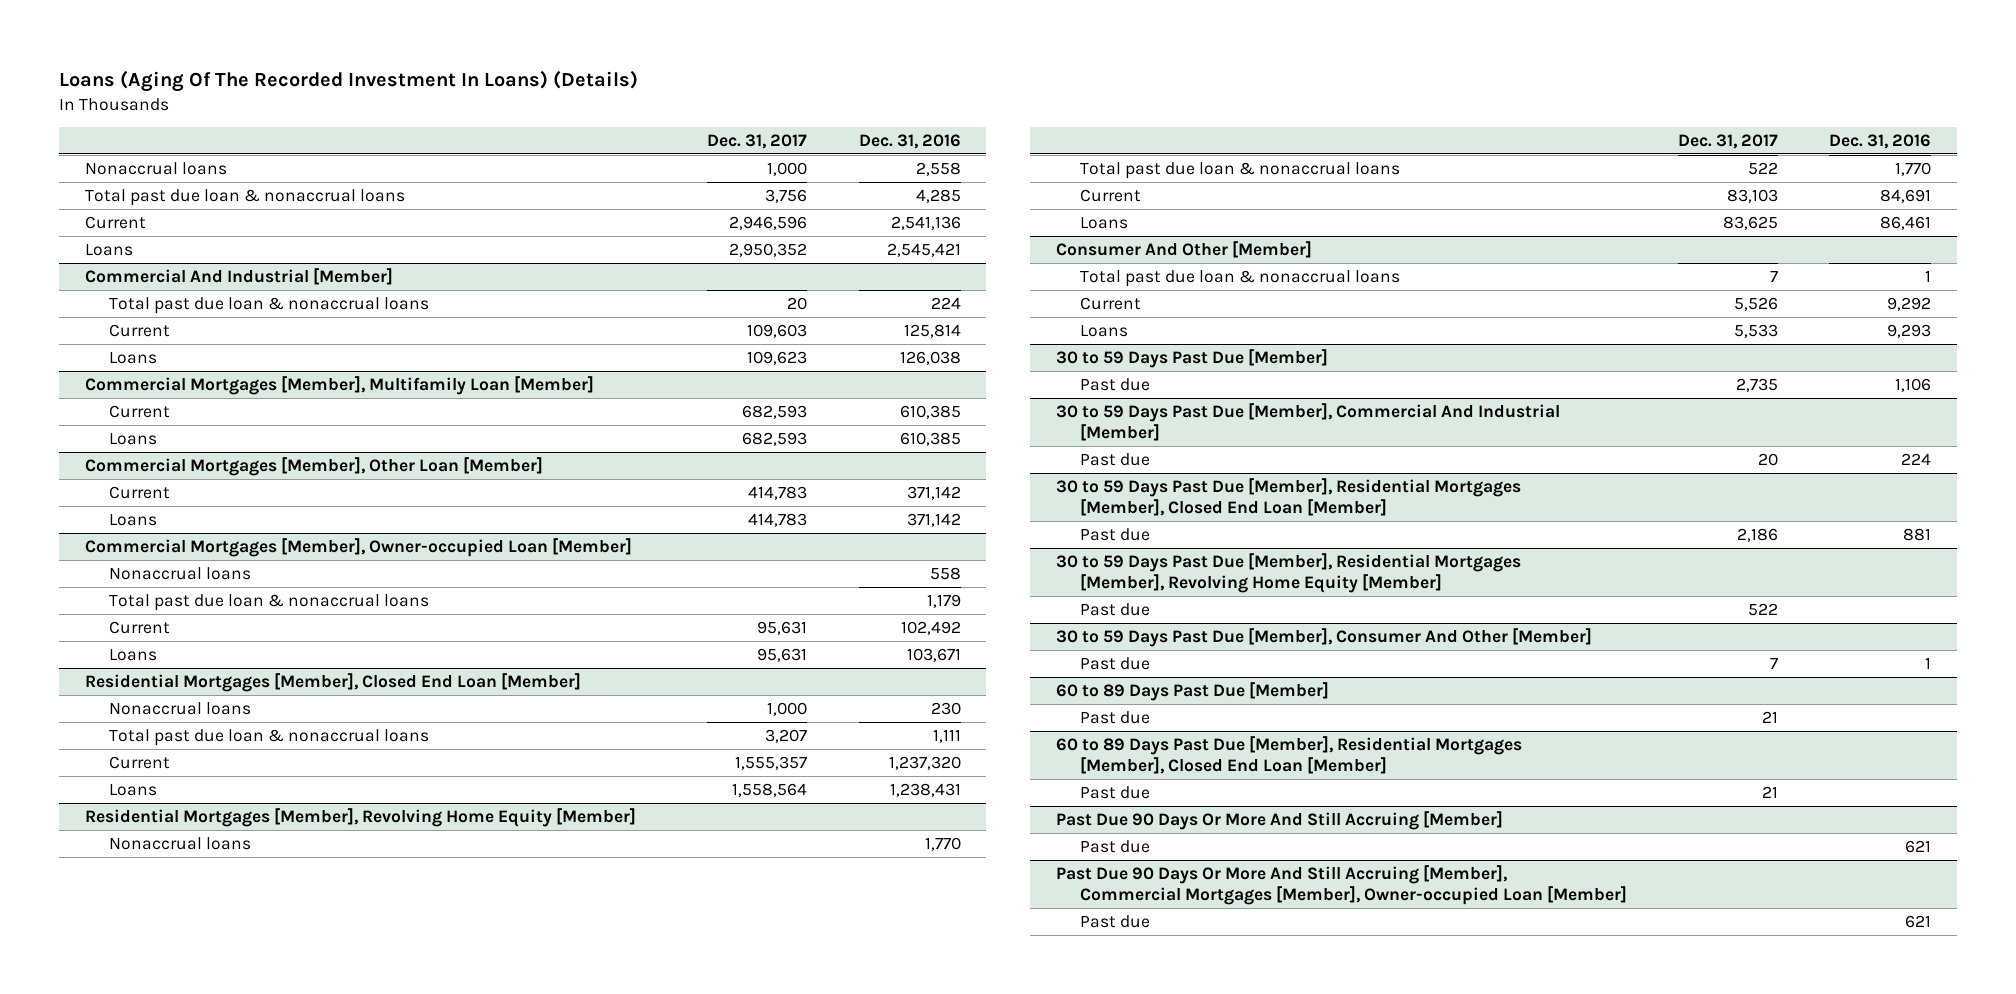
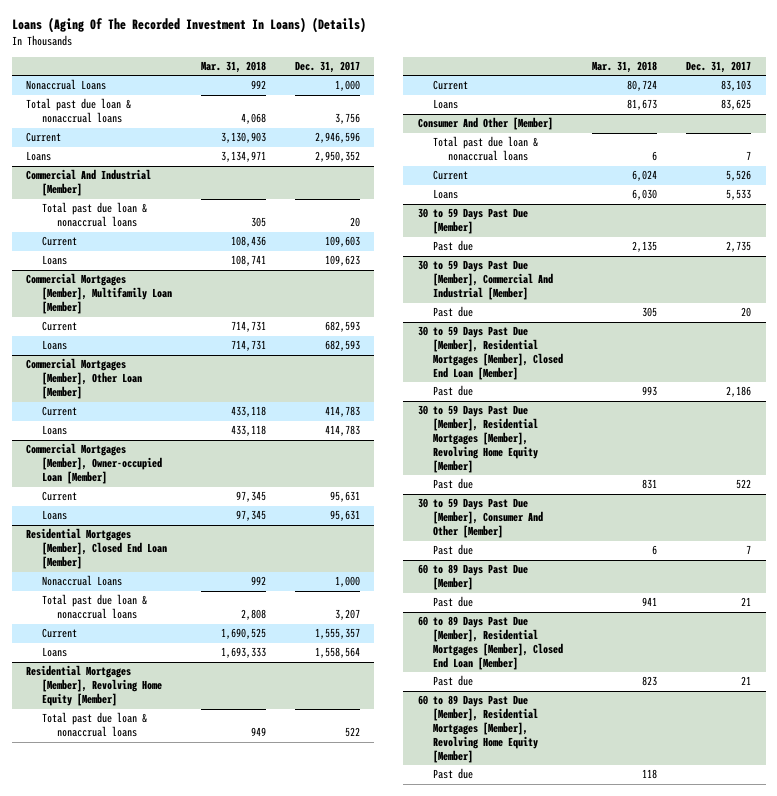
[858,133,961,149] Dec. 31, 2016 -> none
none -> [200,60,266,73] Mar. 31, 2018
[84,161,227,175] Nonaccrual loans -> [26,79,107,91] Nonaccrual Loans
[109,566,252,580] Nonaccrual loans -> none
[109,593,430,611] Total past due loan & nonaccrual loans -> none
[109,701,252,715] Nonaccrual loans -> [41,575,122,587] Nonaccrual Loans
[109,836,252,850] Nonaccrual loans -> none
[1055,810,1503,830] Past Due 90 Days Or More And Still Accruing [Member] -> none
[1079,839,1150,853] Past due -> none
[1055,864,1627,906] Past Due 90 Days Or More And Still Accruing [Member], Commercial Mortgages [Member], Owner-occupied Loan [Member] -> none
none -> [417,695,538,763] 60 to 89 Days Past Due [Member], Residential Mortgages [Member], Revolving Home Equity [Member]

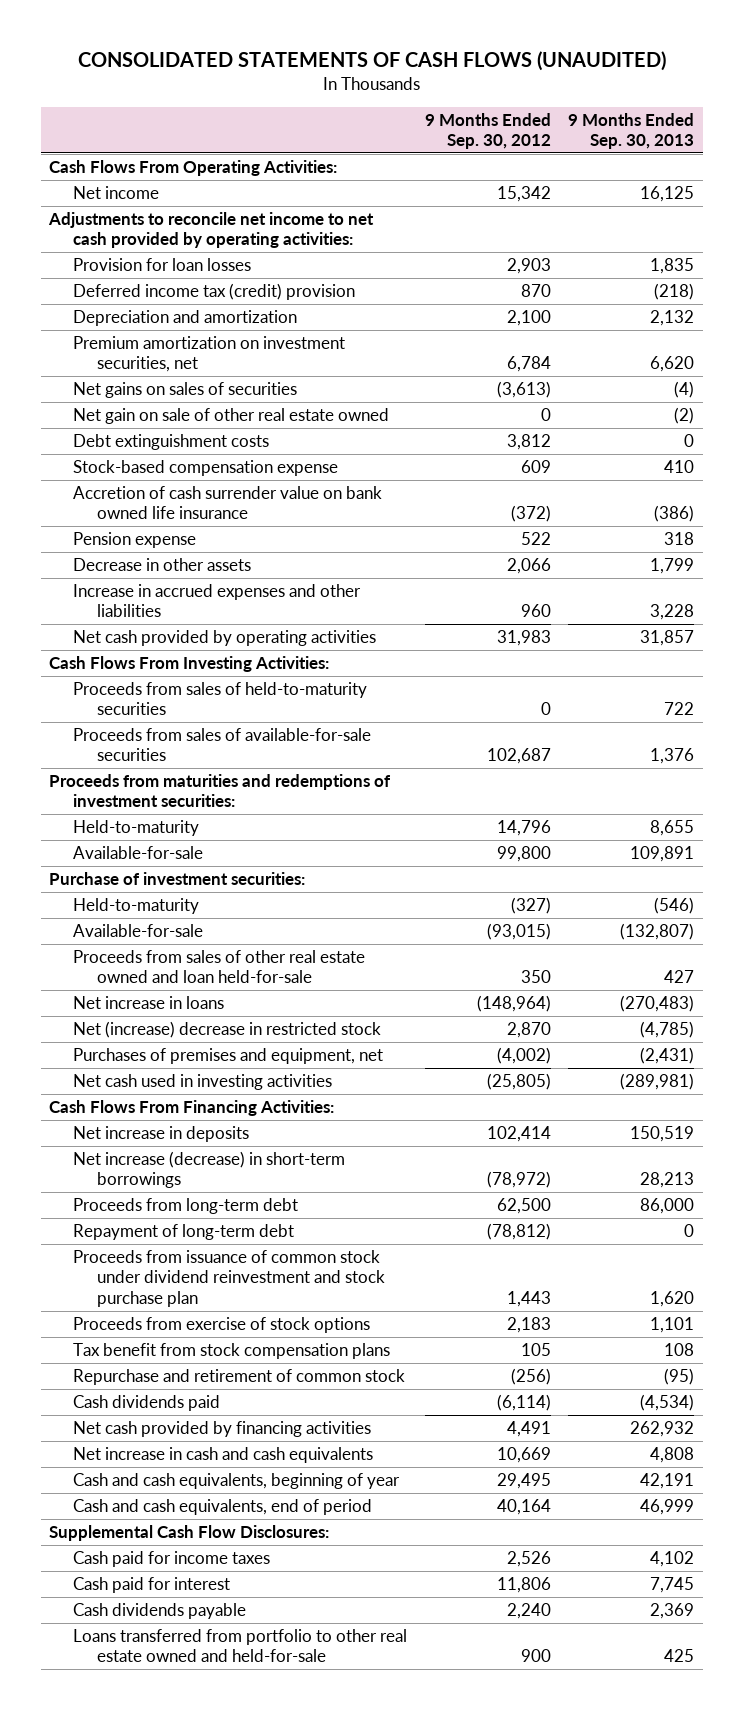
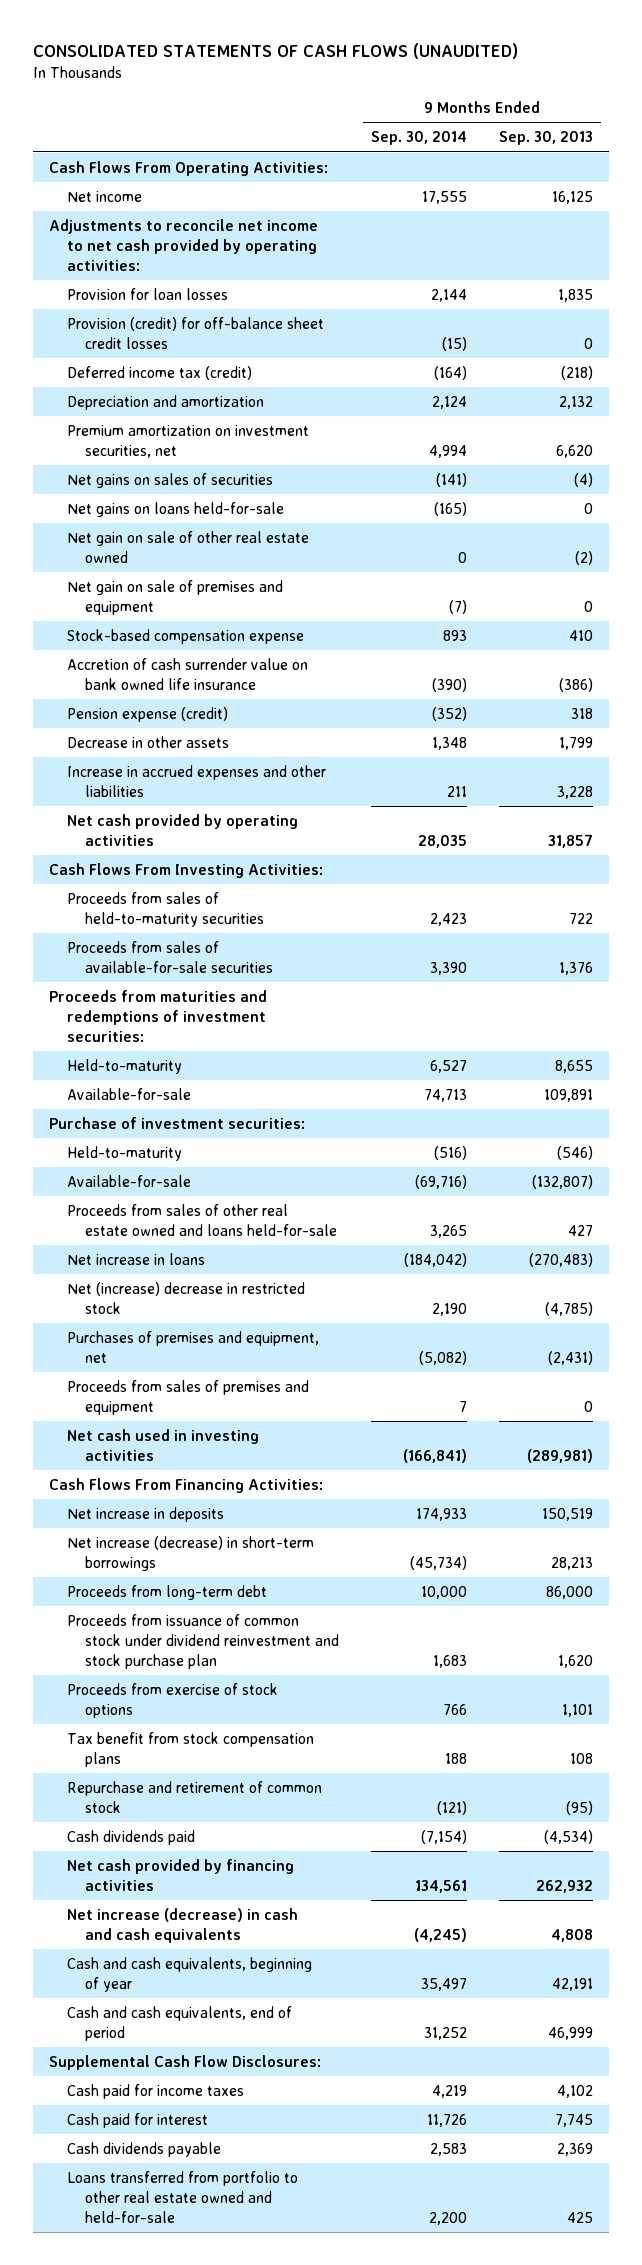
[424,112,551,150] 9 Months Ended Sep. 30, 2012 -> none
none -> [371,131,468,146] Sep. 30, 2014
none -> [67,316,325,349] Provision (credit) for off-balance sheet credit losses
[73,282,356,300] Deferred income tax (credit) provision -> [67,365,253,380] Deferred income tax (credit)
none -> [67,501,285,517] Net gains on loans held-for-sale
[73,433,270,450] Debt extinguishment costs -> none
none -> [67,579,284,615] Net gain on sale of premises and equipment
[73,531,197,548] Pension expense -> [67,706,229,722] Pension expense (credit)
[73,949,366,984] Proceeds from sales of other real estate owned and loan held-for-sale -> [67,1203,338,1236] Proceeds from sales of other real estate owned and loans held-for-sale
none -> [67,1379,310,1415] Proceeds from sales of premises and equipment
[73,1223,295,1240] Repayment of long-term debt -> none
[73,1446,374,1463] Net increase in cash and cash equivalents -> [67,1907,299,1943] Net increase (decrease) in cash and cash equivalents

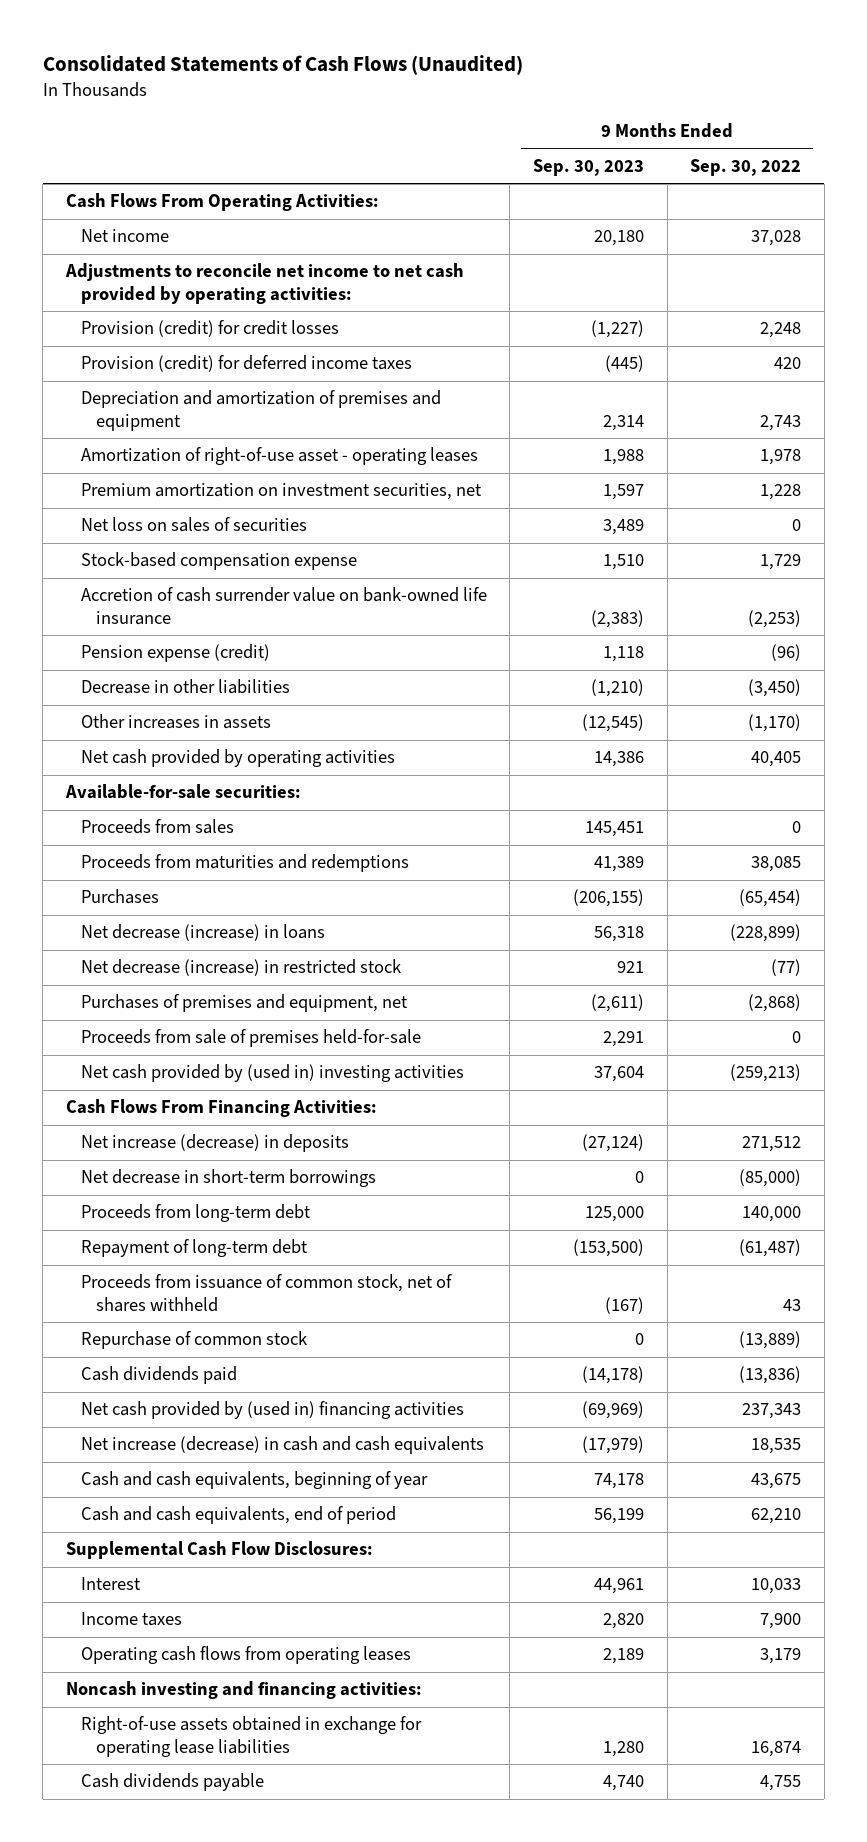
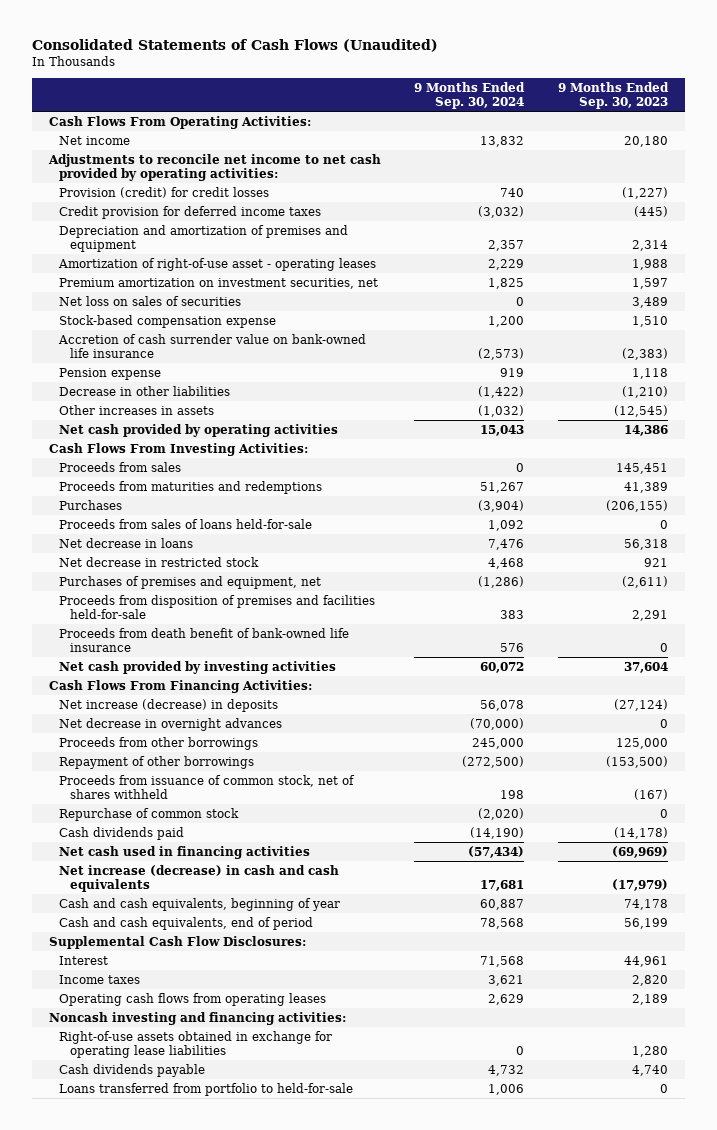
[690,158,802,176] Sep. 30, 2022 -> none
none -> [414,81,526,109] 9 Months Ended Sep. 30, 2024
[80,355,412,373] Provision (credit) for deferred income taxes -> [59,205,322,219] Credit provision for deferred income taxes
[80,644,270,663] Pension expense (credit) -> [59,367,162,380] Pension expense
[64,784,301,800] Available-for-sale securities: -> none
none -> [48,442,308,456] Cash Flows From Investing Activities:
none -> [59,518,313,529] Proceeds from sales of loans held-for-sale
[80,924,325,942] Net decrease (increase) in loans -> [59,537,194,548] Net decrease in loans
[80,959,401,977] Net decrease (increase) in restricted stock -> [59,556,260,567] Net decrease in restricted stock
[80,1029,421,1048] Proceeds from sale of premises held-for-sale -> [59,594,376,619] Proceeds from disposition of premises and facilities held-for-sale
none -> [59,627,350,652] Proceeds from death benefit of bank-owned life insurance
[80,1064,464,1083] Net cash provided by (used in) investing activities -> [59,660,337,674] Net cash provided by investing activities
[80,1169,376,1188] Net decrease in short-term borrowings -> [59,717,283,731] Net decrease in overnight advances
[80,1204,311,1223] Proceeds from long-term debt -> [59,736,259,750] Proceeds from other borrowings
[80,1239,308,1258] Repayment of long-term debt -> [59,755,255,769] Repayment of other borrowings
[80,1401,464,1420] Net cash provided by (used in) financing activities -> [59,845,311,859] Net cash used in financing activities
none -> [59,1082,354,1096] Loans transferred from portfolio to held-for-sale

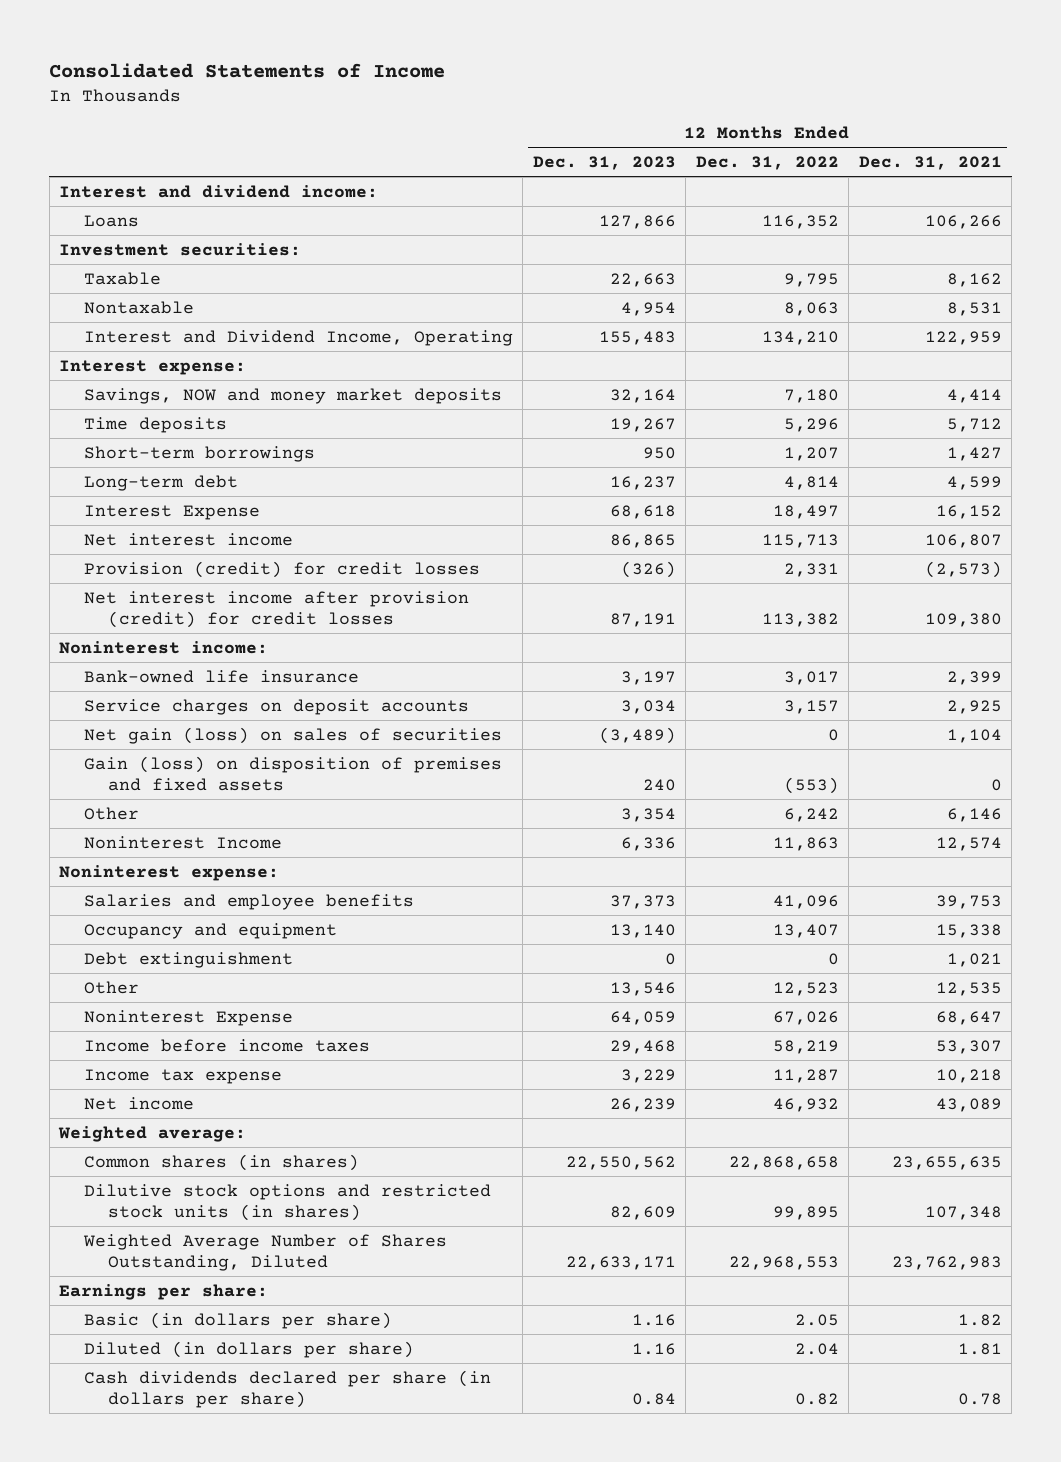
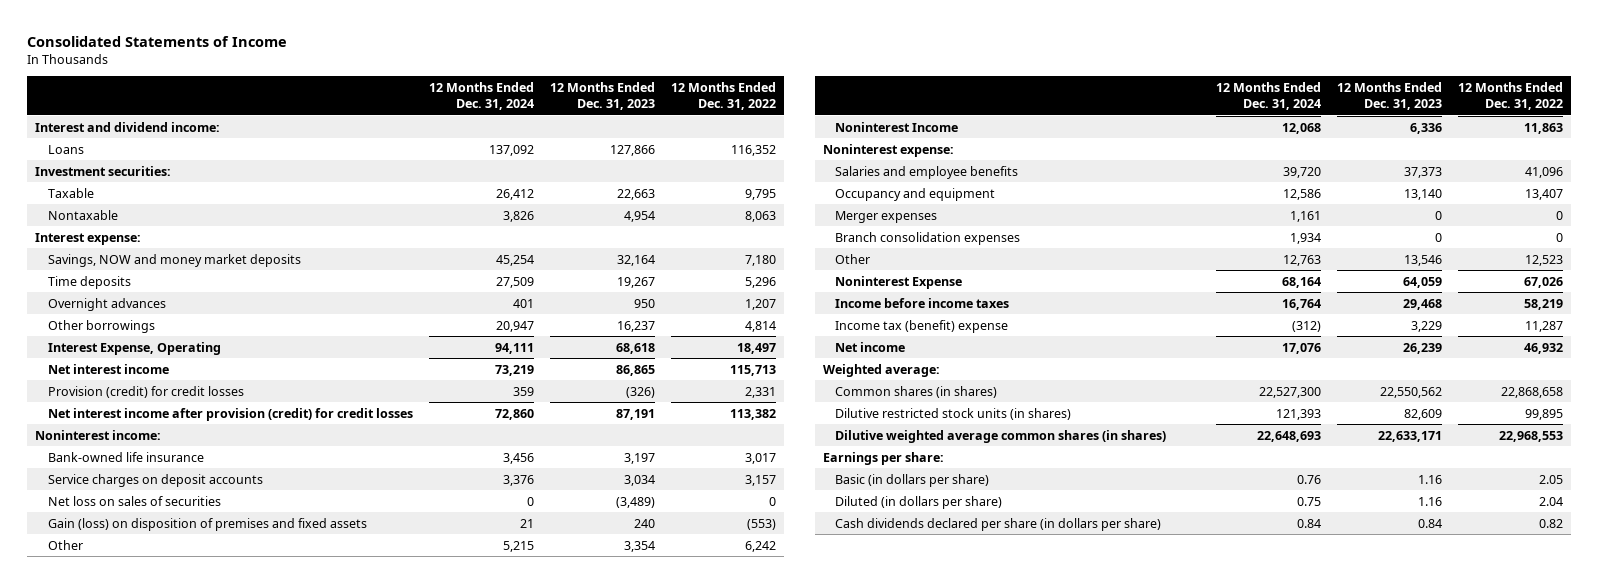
[858,156,1002,171] Dec. 31, 2021 -> none
none -> [428,81,534,111] 12 Months Ended Dec. 31, 2024
[83,329,513,346] Interest and Dividend Income, Operating -> none
[83,445,315,462] Short-term borrowings -> [47,297,166,311] Overnight advances
[83,474,238,491] Long-term debt -> [47,319,155,333] Other borrowings
[83,504,260,520] Interest Expense -> [47,341,221,355] Interest Expense, Operating
[83,726,502,744] Net gain (loss) on sales of securities -> [47,495,221,506] Net loss on sales of securities
[83,951,293,968] Debt extinguishment -> none
none -> [835,210,938,223] Merger expenses
none -> [835,231,1021,245] Branch consolidation expenses
[83,1068,282,1084] Income tax expense -> [835,319,1009,333] Income tax (benefit) expense
[83,1183,491,1222] Dilutive stock options and restricted stock units (in shares) -> [835,407,1072,420] Dilutive restricted stock units (in shares)
[82,1233,447,1272] Weighted Average Number of Shares Outstanding, Diluted -> [835,429,1167,443] Dilutive weighted average common shares (in shares)

